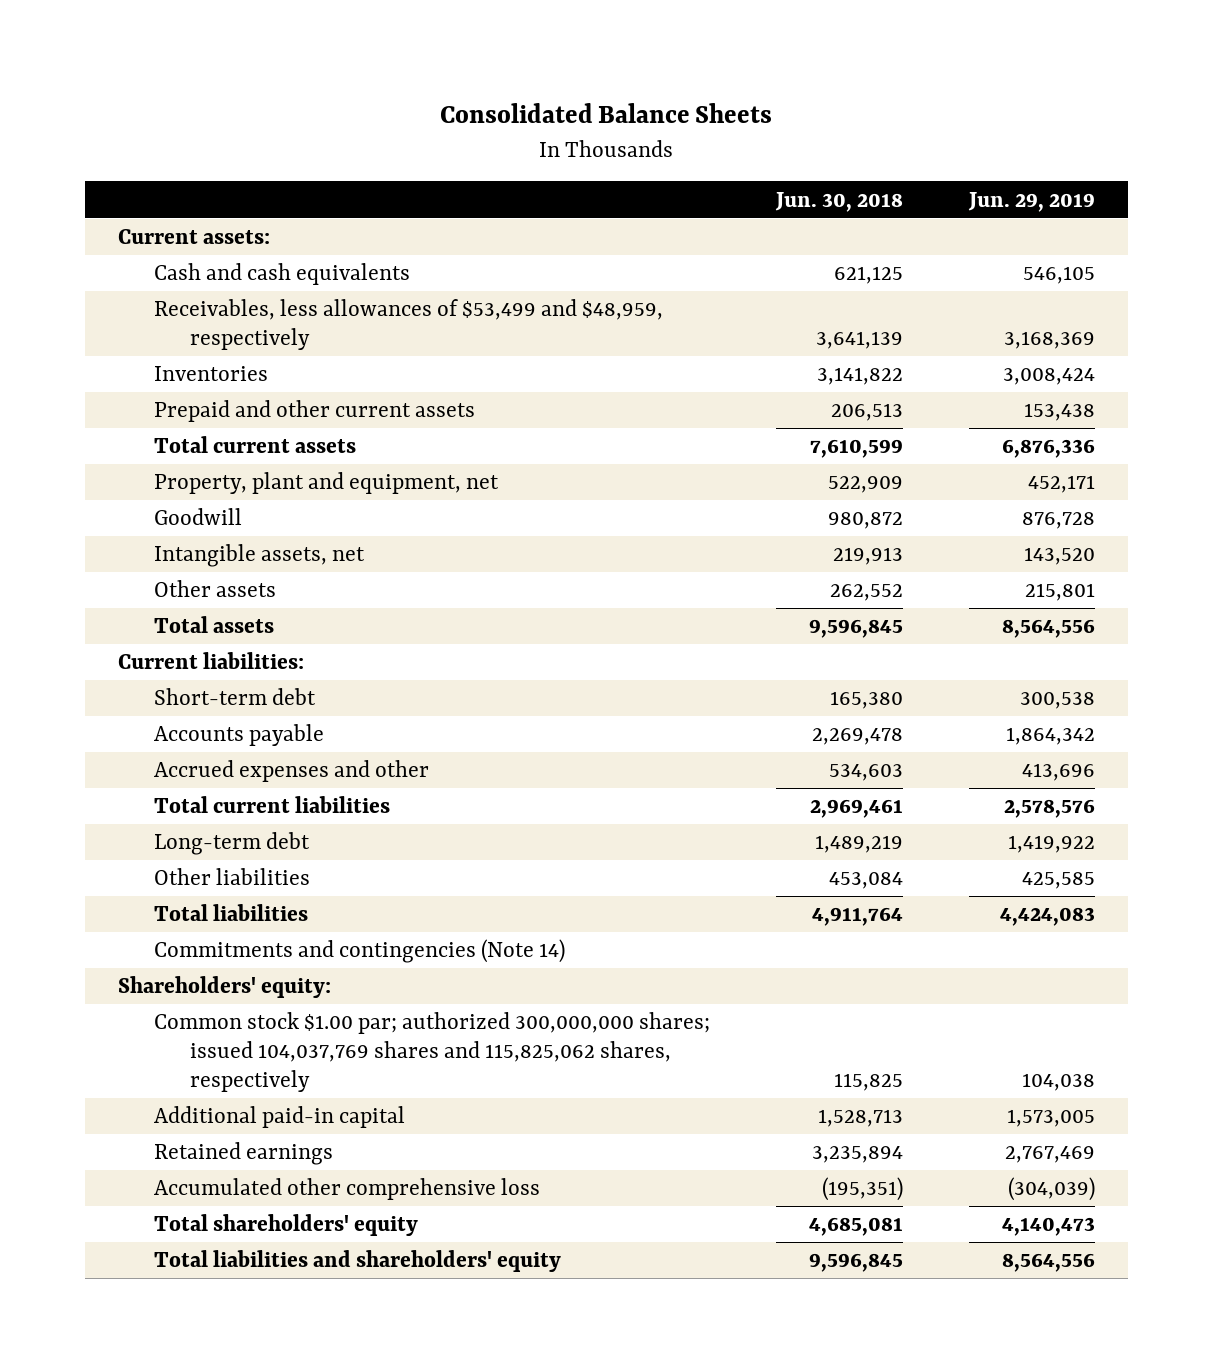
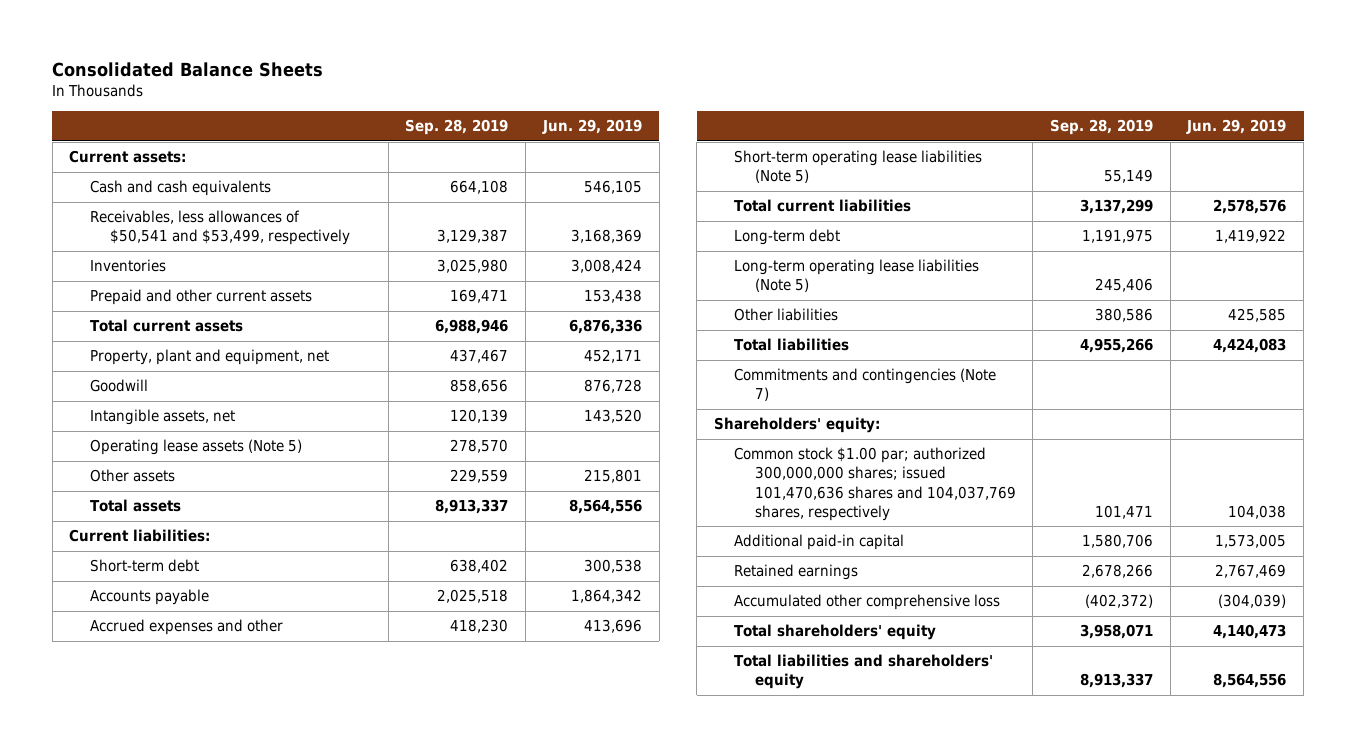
[774,191,903,212] Jun. 30, 2018 -> none
none -> [405,119,509,136] Sep. 28, 2019
[153,299,663,350] Receivables, less allowances of $53,499 and $48,959, respectively -> [89,210,351,246] Receivables, less allowances of $50,541 and $53,499, respectively
none -> [89,439,302,456] Operating lease assets (Note 5)
none -> [734,150,983,184] Short-term operating lease liabilities (Note 5)
none -> [734,259,980,293] Long-term operating lease liabilities (Note 5)
[153,939,565,964] Commitments and contingencies (Note 14) -> [734,368,997,402] Commitments and contingencies (Note 7)
[153,1012,710,1092] Common stock $1.00 par; authorized 300,000,000 shares; issued 104,037,769 shares and 115,825,062 shares, respectively -> [734,447,1016,521] Common stock $1.00 par; authorized 300,000,000 shares; issued 101,470,636 shares and 104,037,769 shares, respectively

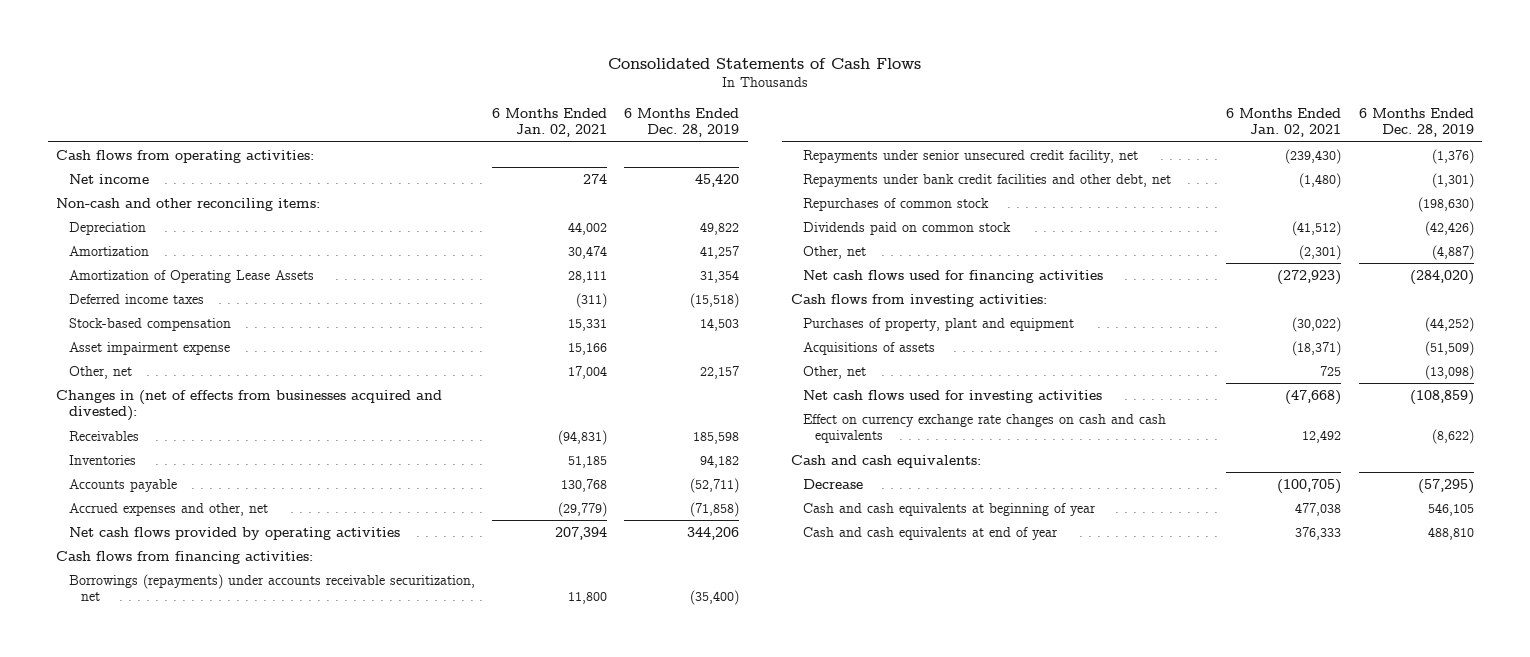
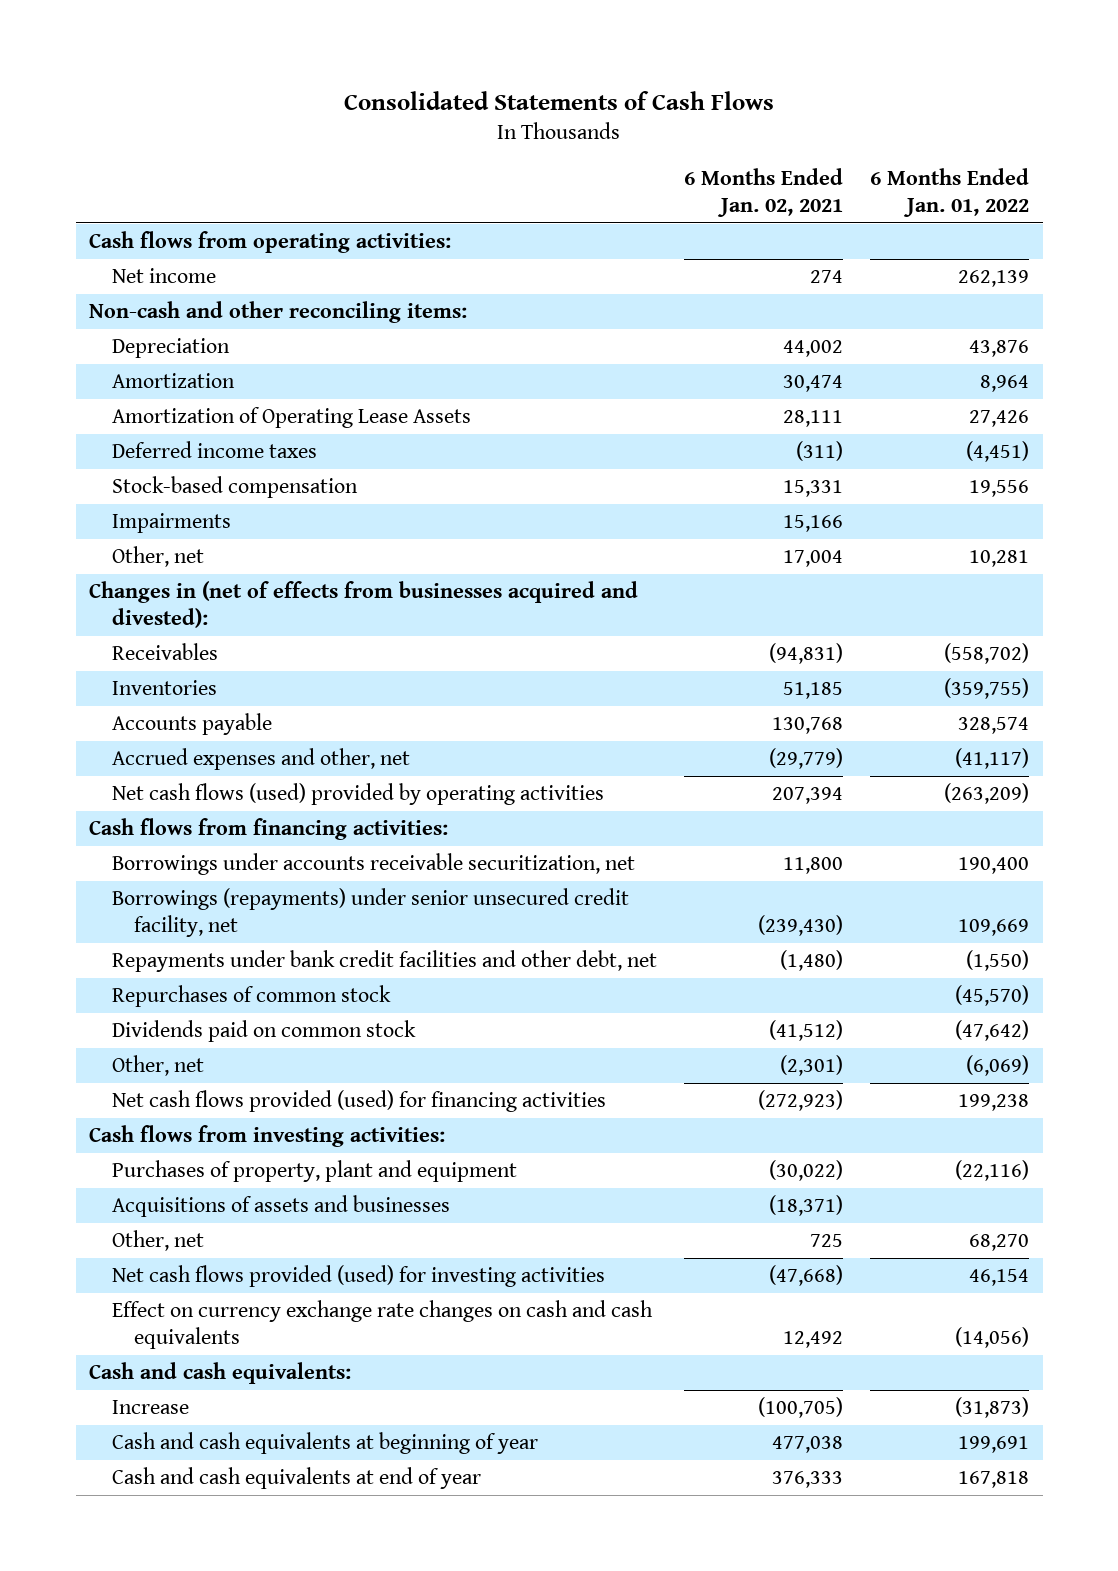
[624,107,740,138] 6 Months Ended Dec. 28, 2019 -> none
none -> [870,168,1030,218] 6 Months Ended Jan. 01, 2022
[68,341,230,355] Asset impairment expense -> [111,513,231,534] Impairments
[68,526,400,540] Net cash flows provided by operating activities -> [111,783,604,806] Net cash flows (used) provided by operating activities
[68,573,475,602] Borrowings (repayments) under accounts receivable securitization, net -> [111,853,635,876] Borrowings under accounts receivable securitization, net
[802,149,1138,163] Repayments under senior unsecured credit facility, net -> [111,888,629,938] Borrowings (repayments) under senior unsecured credit facility, net
[802,269,1103,283] Net cash flows used for financing activities -> [111,1090,606,1113] Net cash flows provided (used) for financing activities
[802,341,935,355] Acquisitions of assets -> [111,1195,450,1218] Acquisitions of assets and businesses
[802,389,1102,403] Net cash flows used for investing activities -> [111,1265,605,1288] Net cash flows provided (used) for investing activities
[802,478,863,489] Decrease -> [111,1400,189,1415] Increase

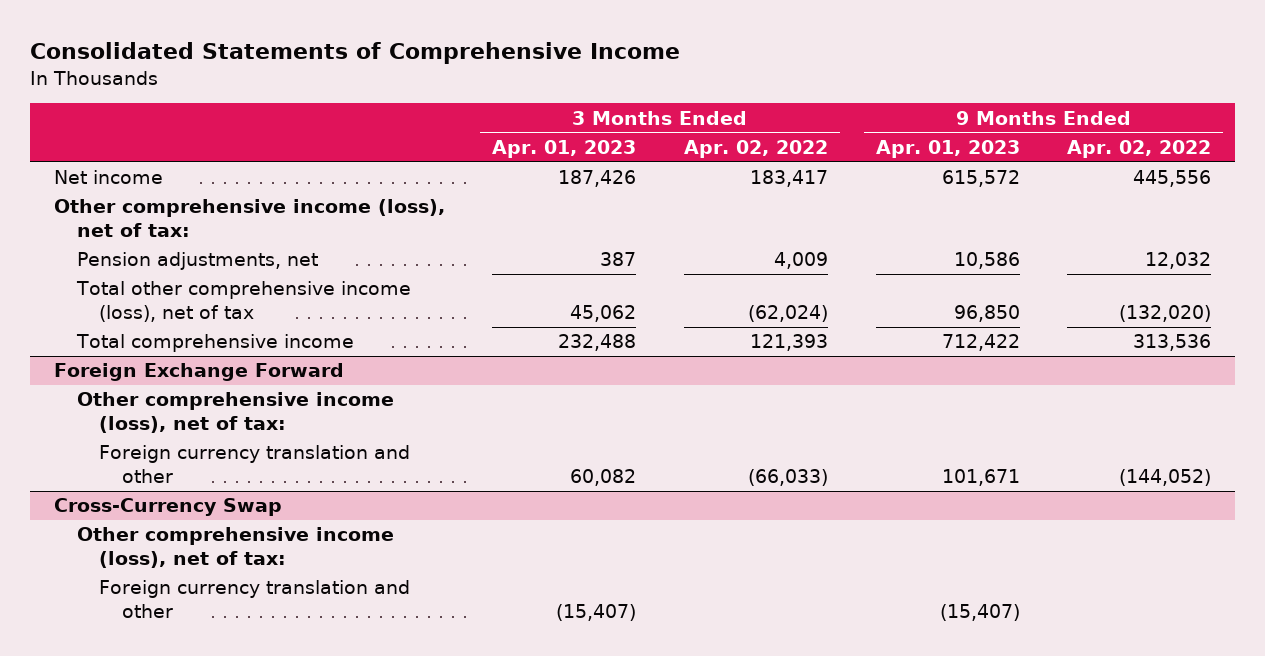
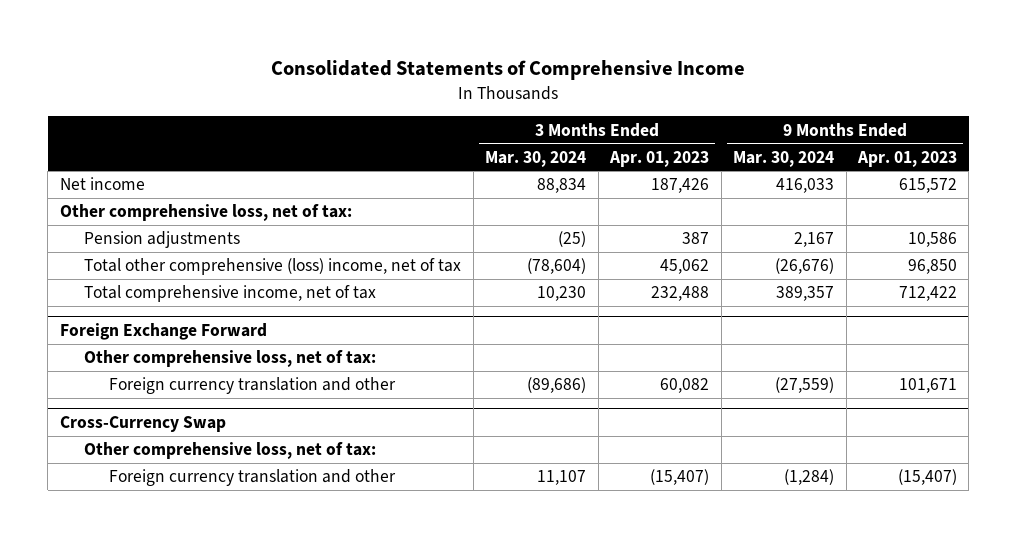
[684,139,829,158] Apr. 02, 2022 -> none
[1067,139,1212,158] Apr. 02, 2022 -> none
none -> [485,150,587,167] Mar. 30, 2024
none -> [733,150,835,167] Mar. 30, 2024
[53,199,445,238] Other comprehensive income (loss), net of tax: -> [59,204,352,222] Other comprehensive loss, net of tax:
[76,252,318,271] Pension adjustments, net -> [84,231,241,249] Pension adjustments
[75,281,411,323] Total other comprehensive income (loss), net of tax -> [84,258,462,276] Total other comprehensive (loss) income, net of tax
[75,334,354,353] Total comprehensive income -> [84,285,377,303] Total comprehensive income, net of tax
[76,392,394,434] Other comprehensive income (loss), net of tax: -> [84,350,377,368] Other comprehensive loss, net of tax:
[76,527,394,569] Other comprehensive income (loss), net of tax: -> [84,442,377,460] Other comprehensive loss, net of tax:

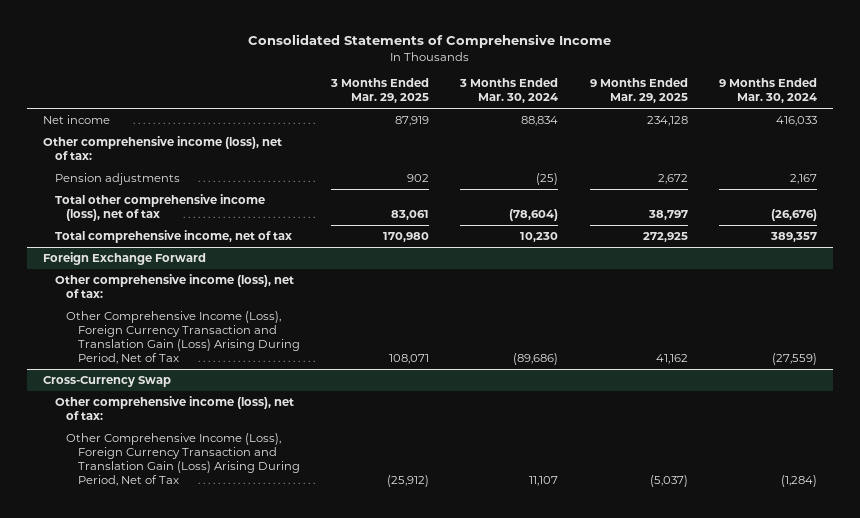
[609,150,710,167] Apr. 01, 2023 -> none
[856,150,957,167] Apr. 01, 2023 -> none
none -> [330,78,430,104] 3 Months Ended Mar. 29, 2025
none -> [589,78,688,104] 9 Months Ended Mar. 29, 2025
[59,204,352,222] Other comprehensive loss, net of tax: -> [43,136,283,161] Other comprehensive income (loss), net of tax:
[84,258,462,276] Total other comprehensive (loss) income, net of tax -> [54,194,265,222] Total other comprehensive income (loss), net of tax
[84,350,377,368] Other comprehensive loss, net of tax: -> [54,274,294,299] Other comprehensive income (loss), net of tax:
[108,377,396,395] Foreign currency translation and other -> [66,311,300,365] Other Comprehensive Income (Loss), Foreign Currency Transaction and Translation Gain (Loss) Arising During Period, Net of Tax
[84,442,377,460] Other comprehensive loss, net of tax: -> [54,396,294,421] Other comprehensive income (loss), net of tax:
[108,469,396,487] Foreign currency translation and other -> [66,433,300,487] Other Comprehensive Income (Loss), Foreign Currency Transaction and Translation Gain (Loss) Arising During Period, Net of Tax

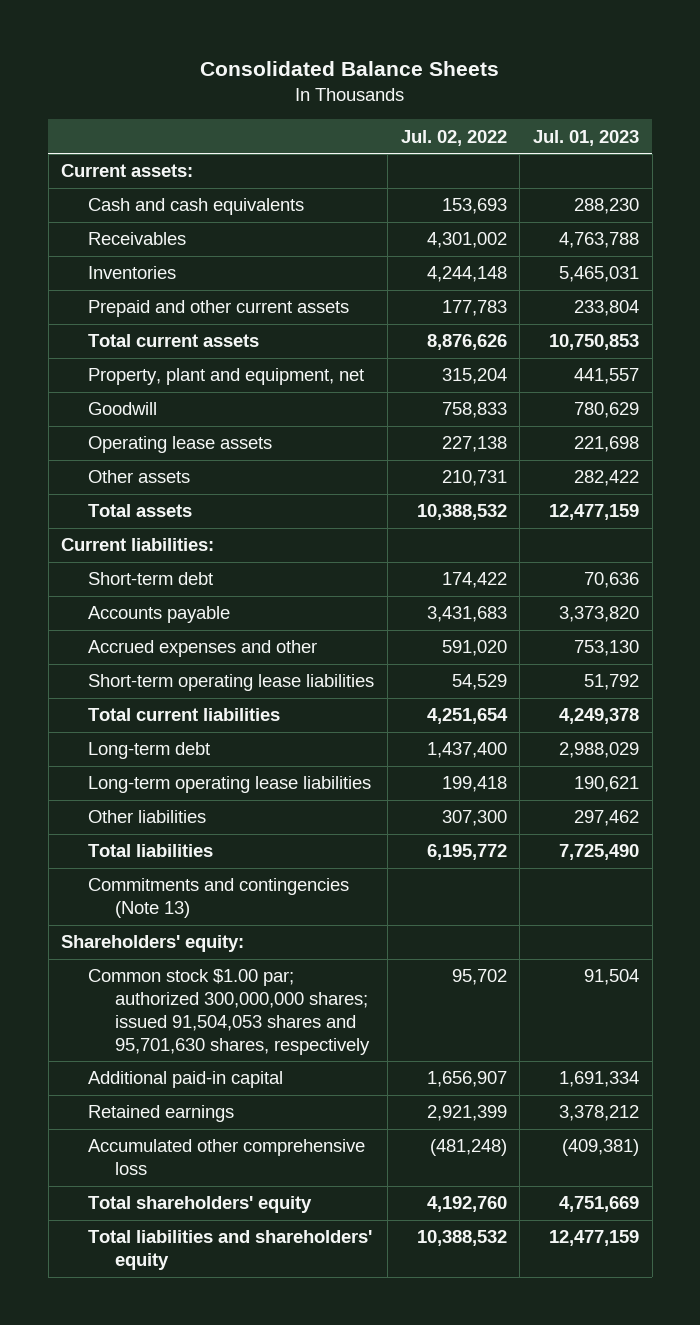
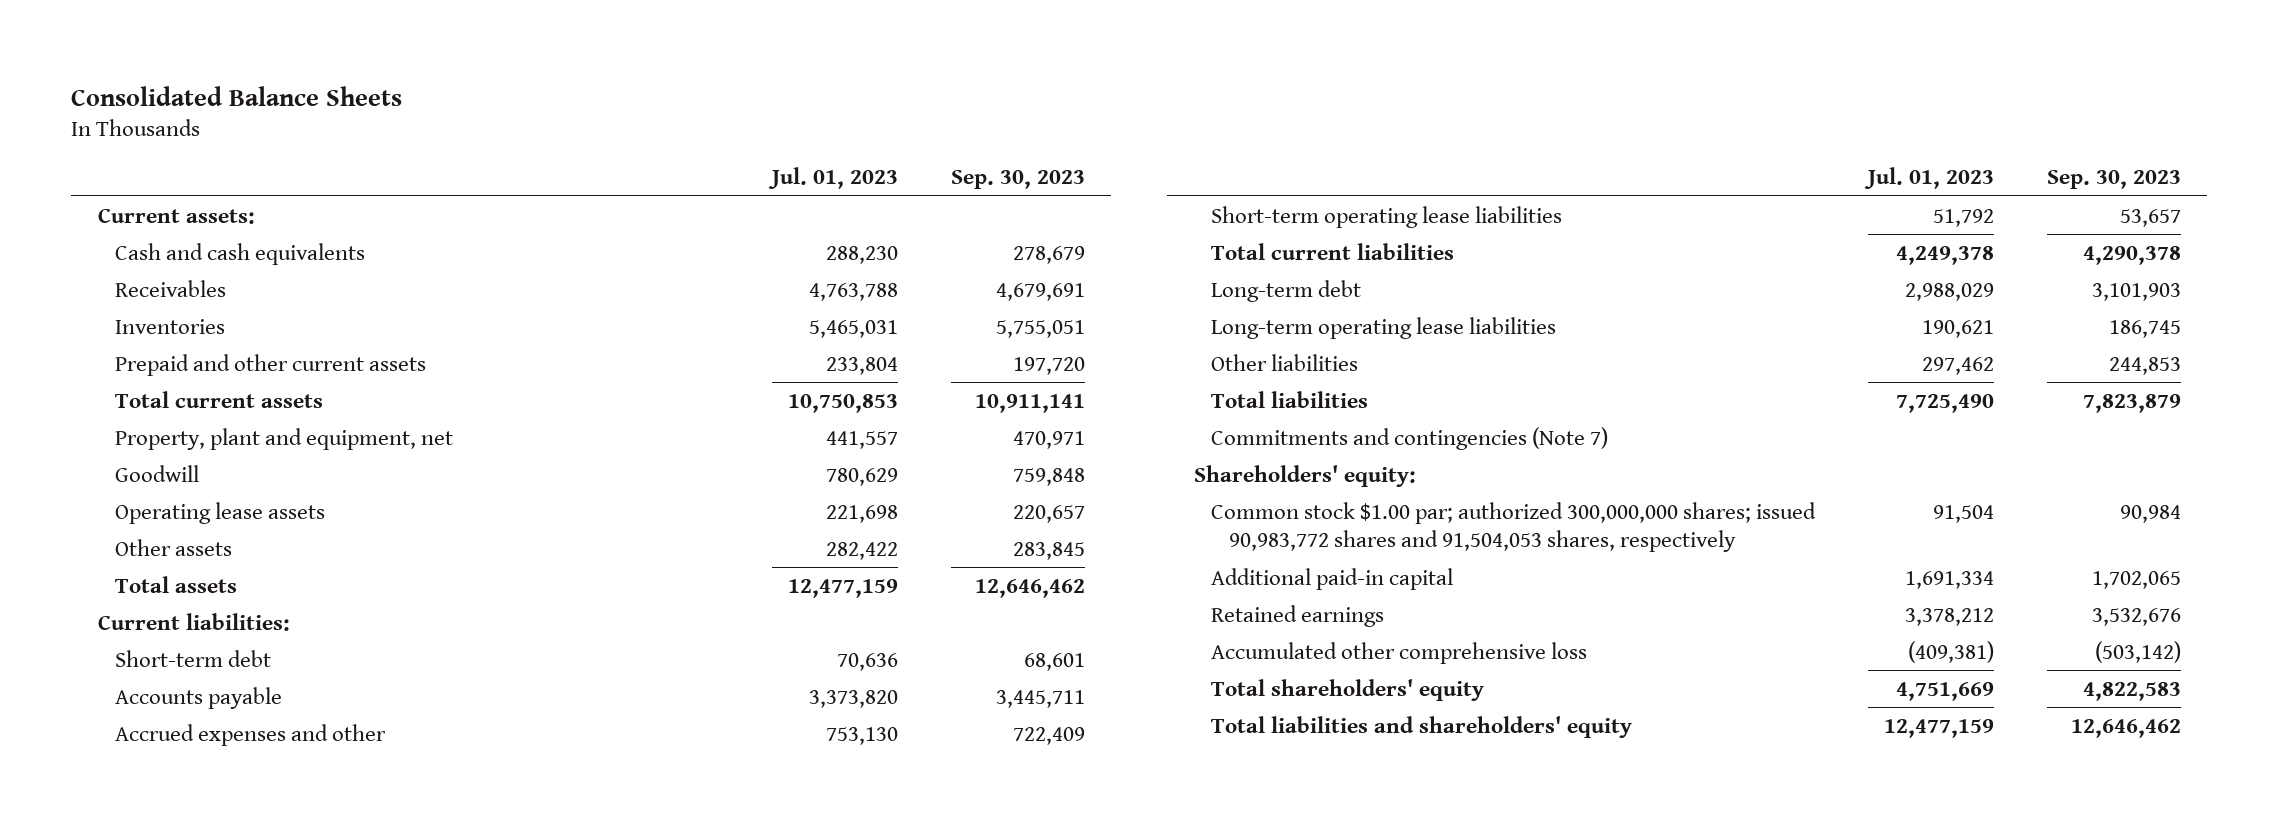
[400,129,507,146] Jul. 02, 2022 -> none
none -> [950,170,1085,190] Sep. 30, 2023
[88,878,350,919] Commitments and contingencies (Note 13) -> [1211,426,1609,450] Commitments and contingencies (Note 7)
[88,969,371,1055] Common stock $1.00 par; authorized 300,000,000 shares; issued 91,504,053 shares and 95,701,630 shares, respectively -> [1211,501,1817,553] Common stock $1.00 par; authorized 300,000,000 shares; issued 90,983,772 shares and 91,504,053 shares, respectively

